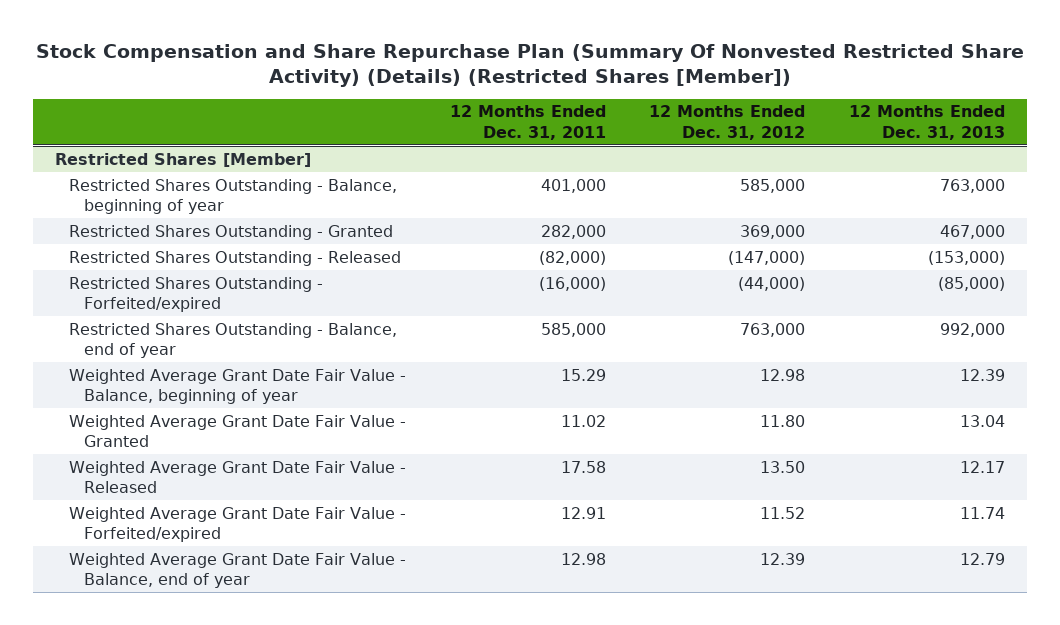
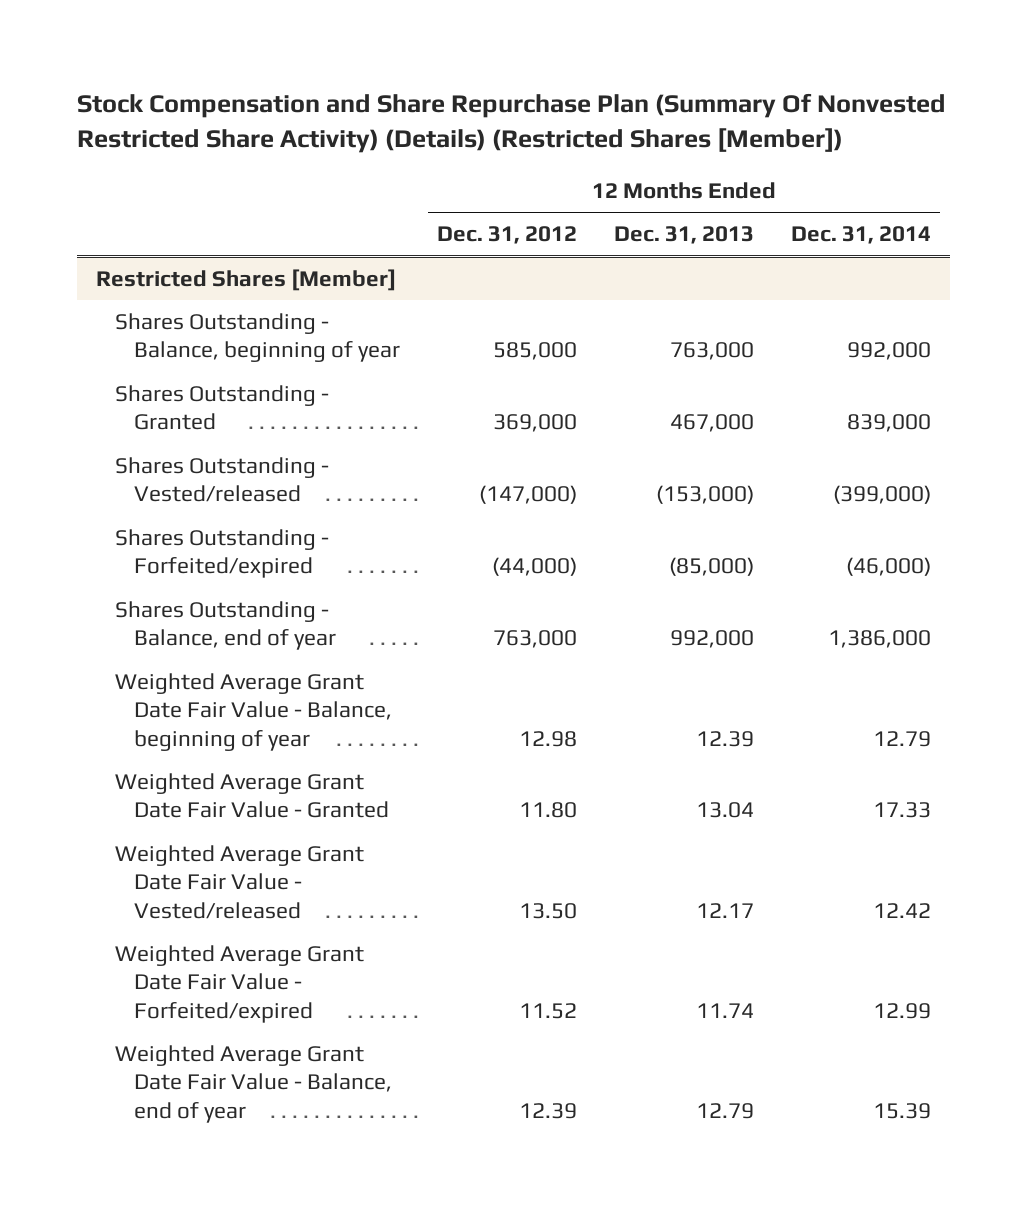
[449,105,606,140] 12 Months Ended Dec. 31, 2011 -> none
none -> [791,226,932,245] Dec. 31, 2014
[69,178,398,214] Restricted Shares Outstanding - Balance, beginning of year -> [114,312,401,363] Shares Outstanding - Balance, beginning of year
[69,224,394,240] Restricted Shares Outstanding - Granted -> [114,384,329,431] Shares Outstanding - Granted
[69,250,402,266] Restricted Shares Outstanding - Released -> [114,456,329,503] Shares Outstanding - Vested/released
[69,276,324,312] Restricted Shares Outstanding - Forfeited/expired -> [114,528,329,579] Shares Outstanding - Forfeited/expired
[69,322,398,358] Restricted Shares Outstanding - Balance, end of year -> [114,600,337,651] Shares Outstanding - Balance, end of year
[69,460,407,493] Weighted Average Grant Date Fair Value - Released -> [114,844,364,919] Weighted Average Grant Date Fair Value - Vested/released

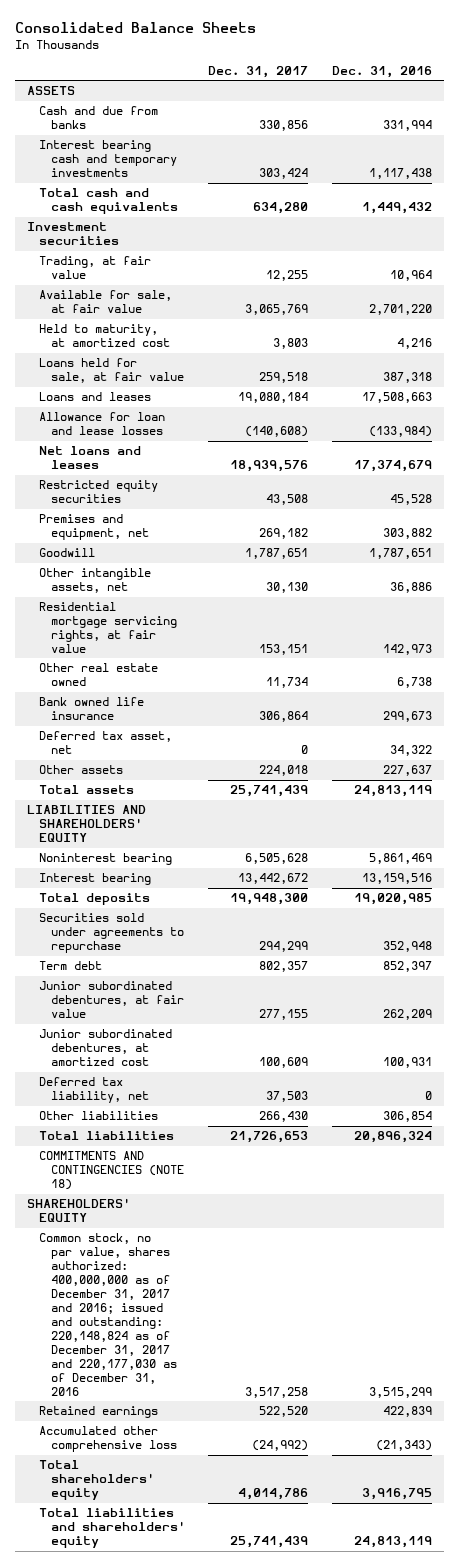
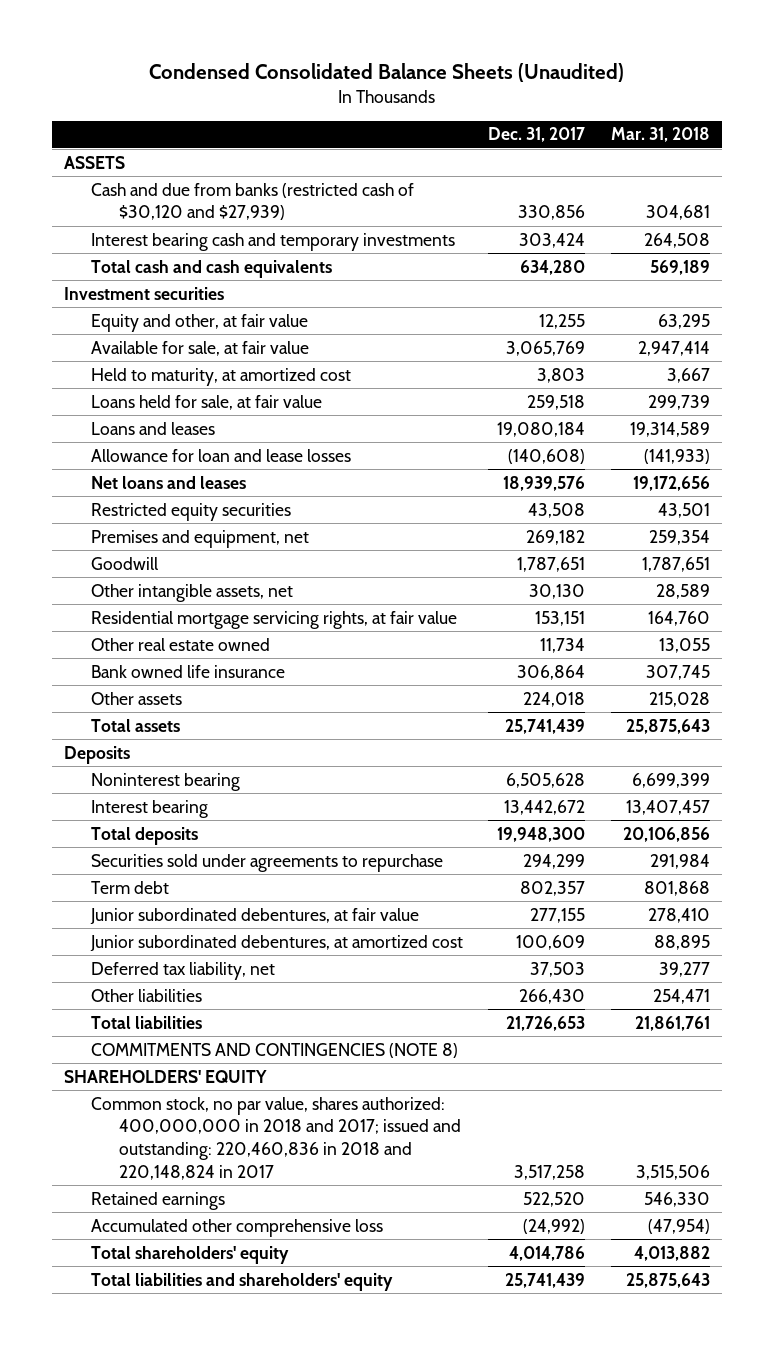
[15,22,257,34] Consolidated Balance Sheets -> [148,63,624,83] Condensed Consolidated Balance Sheets (Unaudited)
[331,66,432,79] Dec. 31, 2016 -> none
none -> [610,127,710,143] Mar. 31, 2018
[38,106,158,130] Cash and due from banks -> [91,182,415,221] Cash and due from banks (restricted cash of $30,120 and $27,939)
[38,256,151,280] Trading, at fair value -> [91,313,309,332] Equity and other, at fair value
[38,731,172,755] Deferred tax asset, net -> none
[26,805,146,843] LIABILITIES AND SHAREHOLDERS' EQUITY -> none
none -> [64,745,131,764] Deposits
[38,1151,184,1191] COMMITMENTS AND CONTINGENCIES (NOTE 18) -> [91,1042,459,1058] COMMITMENTS AND CONTINGENCIES (NOTE 8)
[38,1233,177,1397] Common stock, no par value, shares authorized: 400,000,000 as of December 31, 2017 and 2016; issued and outstanding: 220,148,824 as of December 31, 2017 and 220,177,030 as of December 31, 2016 -> [91,1096,461,1180] Common stock, no par value, shares authorized: 400,000,000 in 2018 and 2017; issued and outstanding: 220,460,836 in 2018 and 220,148,824 in 2017

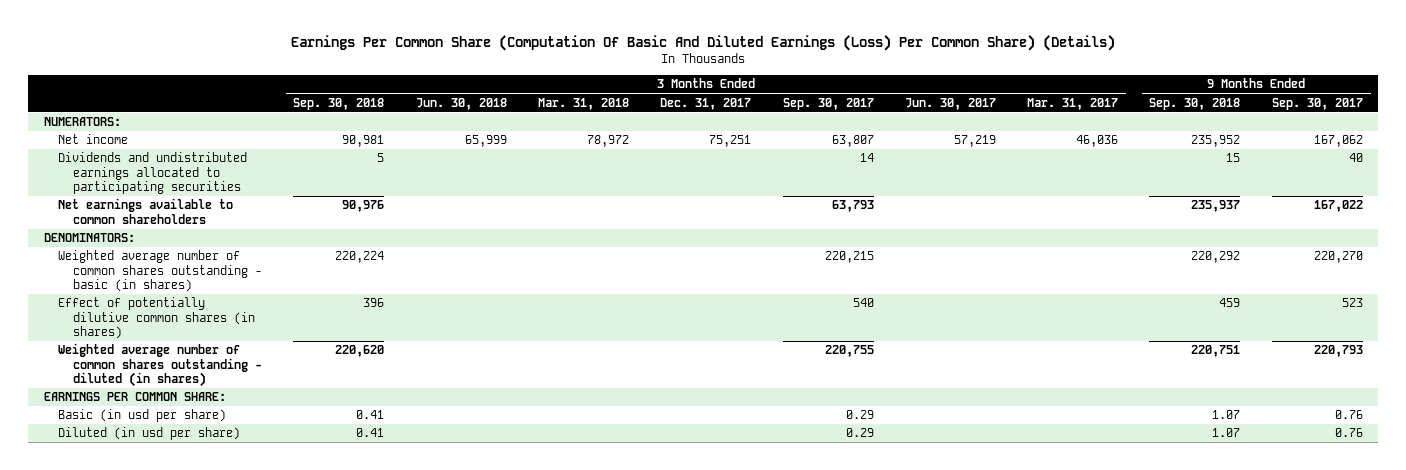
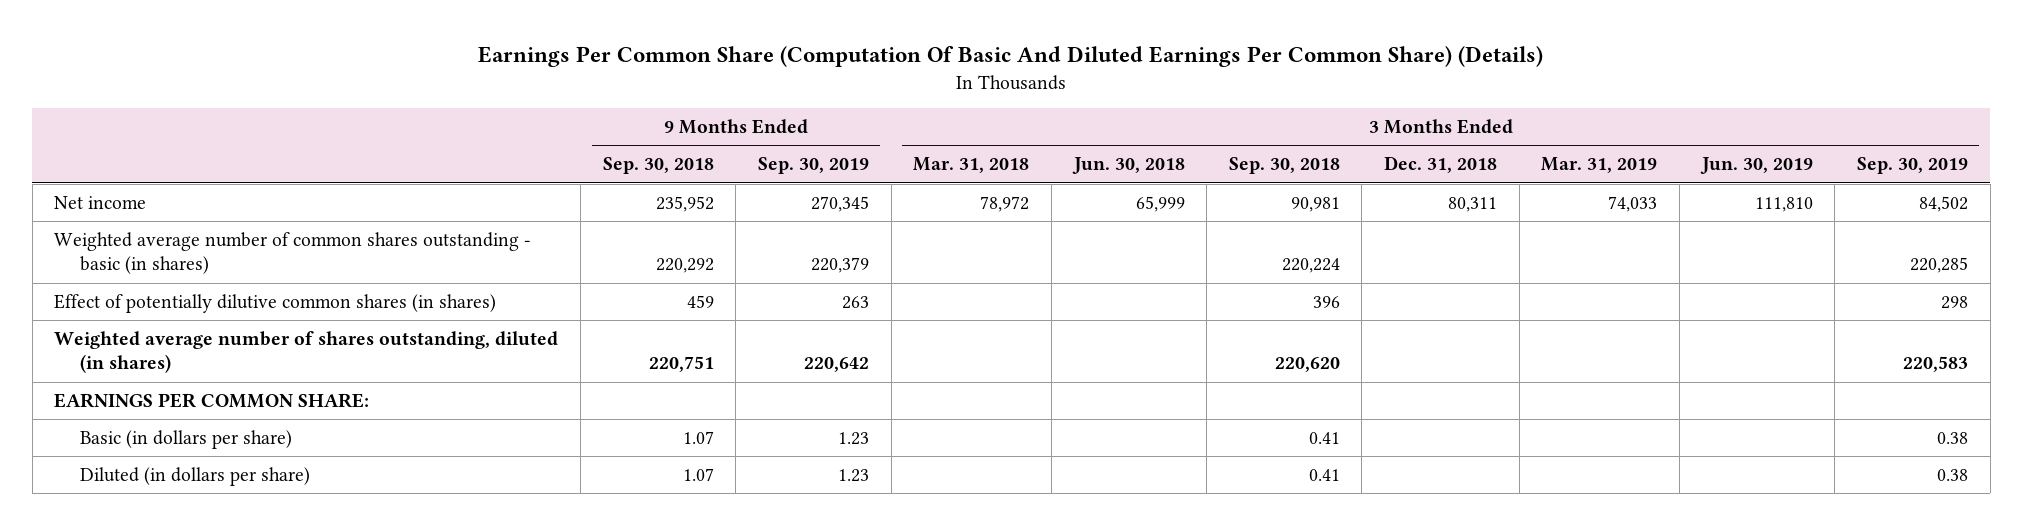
[291,34,1116,51] Earnings Per Common Share (Computation Of Basic And Diluted Earnings (Loss) Per Common Share) (Details) -> [478,46,1544,68] Earnings Per Common Share (Computation Of Basic And Diluted Earnings Per Common Share) (Details)
[660,97,752,110] Dec. 31, 2017 -> none
[782,97,874,110] Sep. 30, 2017 -> none
[904,97,996,110] Jun. 30, 2017 -> none
[1027,97,1119,110] Mar. 31, 2017 -> none
[1271,97,1363,110] Sep. 30, 2017 -> none
none -> [758,157,870,175] Sep. 30, 2019
none -> [1384,156,1498,174] Dec. 31, 2018
none -> [1541,157,1658,174] Mar. 31, 2019
none -> [1699,157,1813,175] Jun. 30, 2019
none -> [1856,157,1968,175] Sep. 30, 2019
[43,117,121,127] NUMERATORS: -> none
[58,152,248,194] Dividends and undistributed earnings allocated to participating securities -> none
[58,198,234,224] Net earnings available to common shareholders -> none
[43,233,135,243] DENOMINATORS: -> none
[58,343,263,387] Weighted average number of common shares outstanding - diluted (in shares) -> [54,330,559,374] Weighted average number of shares outstanding, diluted (in shares)
[58,409,227,423] Basic (in usd per share) -> [80,429,293,449] Basic (in dollars per share)
[58,427,241,441] Diluted (in usd per share) -> [80,466,311,486] Diluted (in dollars per share)

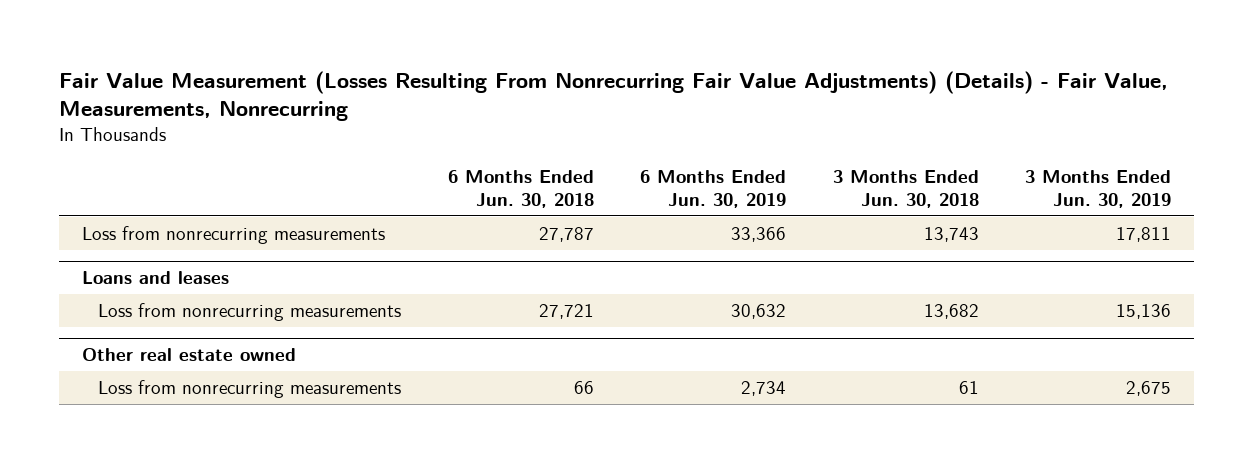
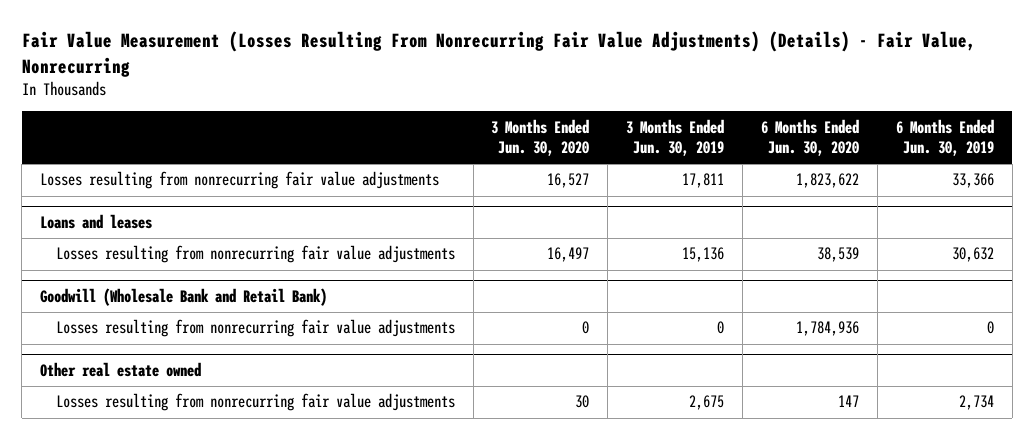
[58,70,1168,122] Fair Value Measurement (Losses Resulting From Nonrecurring Fair Value Adjustments) (Details) - Fair Value, Measurements, Nonrecurring -> [21,31,976,77] Fair Value Measurement (Losses Resulting From Nonrecurring Fair Value Adjustments) (Details) - Fair Value, Nonrecurring
[447,170,594,208] 6 Months Ended Jun. 30, 2018 -> none
[832,170,979,208] 3 Months Ended Jun. 30, 2018 -> none
none -> [491,118,590,157] 3 Months Ended Jun. 30, 2020
none -> [761,118,860,157] 6 Months Ended Jun. 30, 2020
[81,226,385,245] Loss from nonrecurring measurements -> [40,171,440,190] Losses resulting from nonrecurring fair value adjustments
[98,303,402,322] Loss from nonrecurring measurements -> [55,245,455,264] Losses resulting from nonrecurring fair value adjustments
none -> [40,287,328,306] Goodwill (Wholesale Bank and Retail Bank)
none -> [55,319,455,338] Losses resulting from nonrecurring fair value adjustments
[98,380,402,399] Loss from nonrecurring measurements -> [55,393,455,412] Losses resulting from nonrecurring fair value adjustments

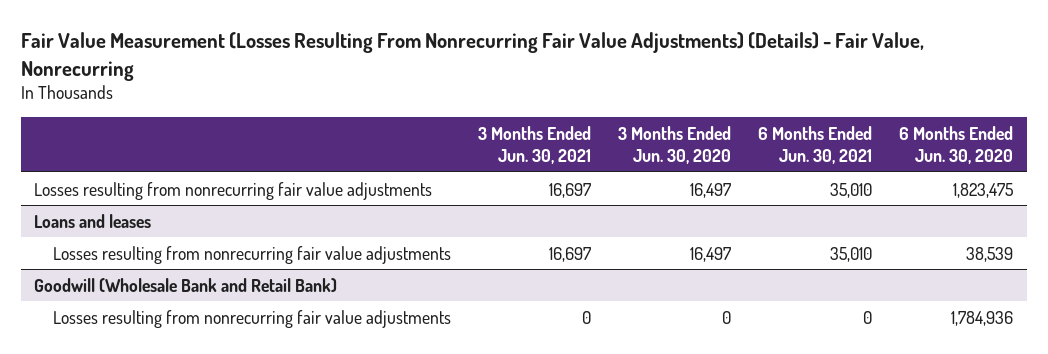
[626,118,725,157] 3 Months Ended Jun. 30, 2019 -> none
[896,118,995,157] 6 Months Ended Jun. 30, 2019 -> none
none -> [477,125,591,165] 3 Months Ended Jun. 30, 2021
none -> [758,125,873,165] 6 Months Ended Jun. 30, 2021
[547,173,590,189] 16,527 -> [690,182,732,198] 16,497
[796,173,860,189] 1,823,622 -> [953,182,1014,198] 1,823,475
[40,361,202,377] Other real estate owned -> none
[55,393,455,412] Losses resulting from nonrecurring fair value adjustments -> none

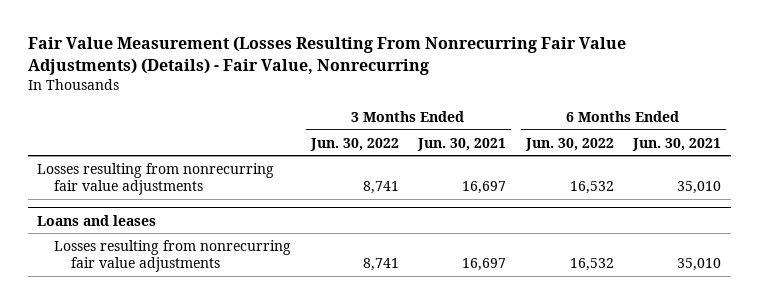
[618,125,732,165] 3 Months Ended Jun. 30, 2020 -> none
[899,125,1014,165] 6 Months Ended Jun. 30, 2020 -> none
none -> [309,137,399,151] Jun. 30, 2022
none -> [524,137,614,151] Jun. 30, 2022
[34,277,338,292] Goodwill (Wholesale Bank and Retail Bank) -> none
[52,309,451,328] Losses resulting from nonrecurring fair value adjustments -> none

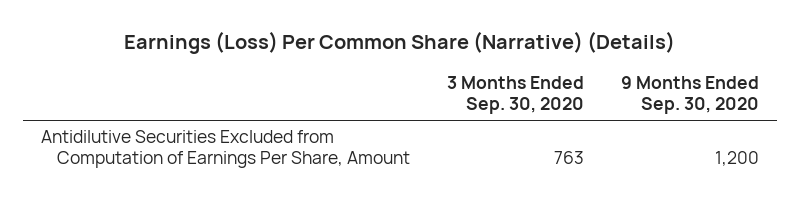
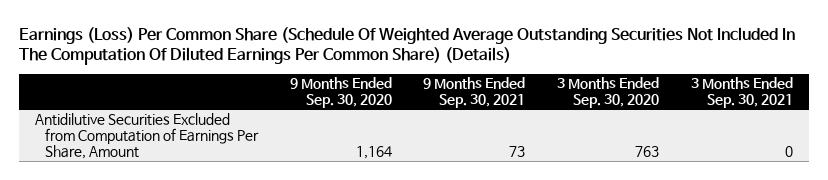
[123,31,675,55] Earnings (Loss) Per Common Share (Narrative) (Details) -> [19,26,796,66] Earnings (Loss) Per Common Share (Schedule Of Weighted Average Outstanding Securities Not Included In The Computation Of Diluted Earnings Per Common Share) (Details)
none -> [423,77,526,109] 9 Months Ended Sep. 30, 2021
none -> [690,77,793,109] 3 Months Ended Sep. 30, 2021
[714,151,759,167] 1,200 -> [355,146,392,160] 1,164

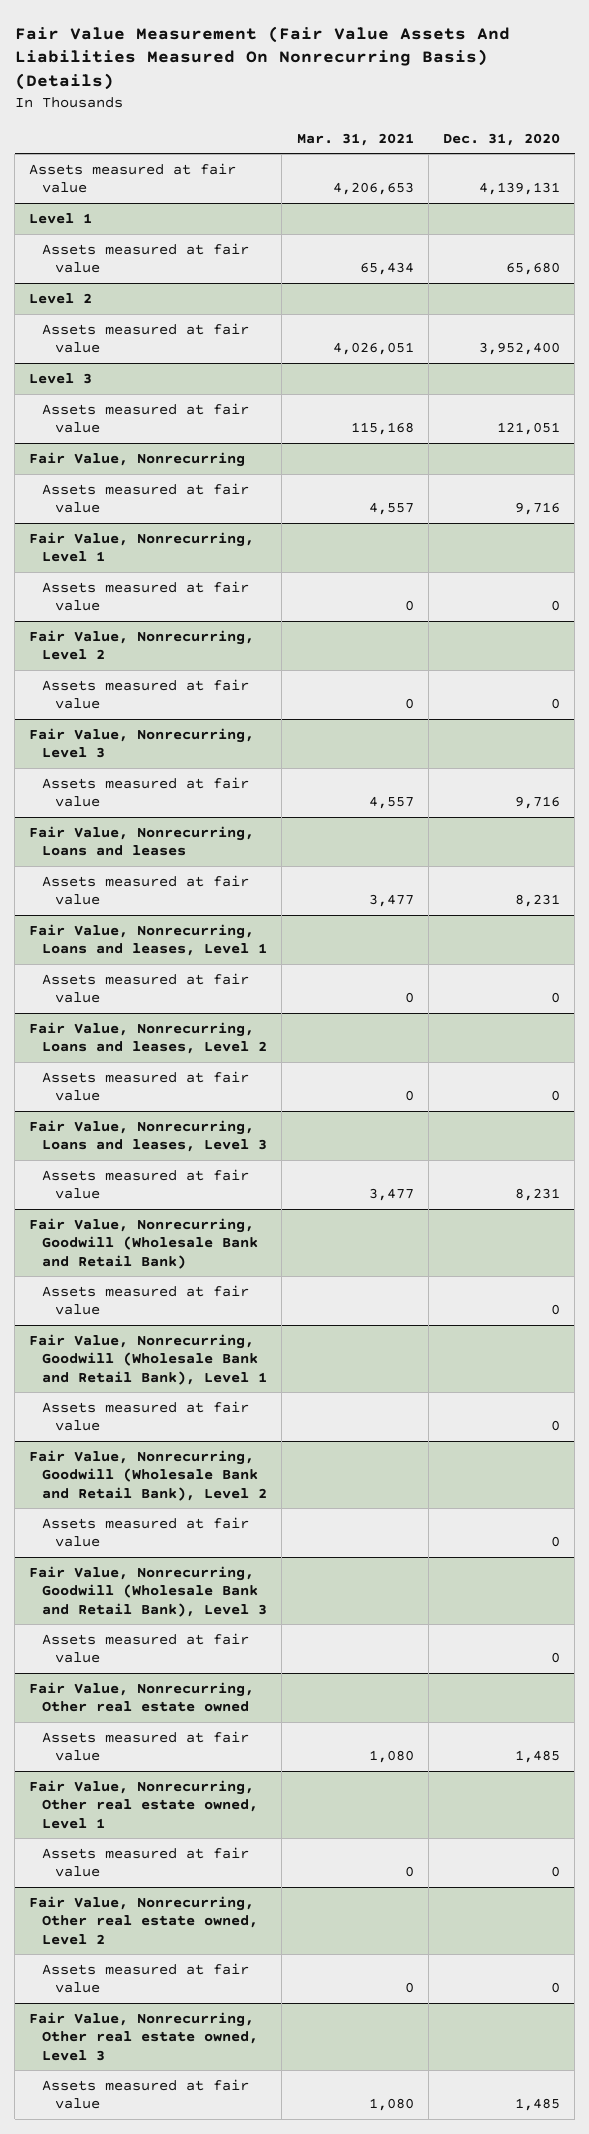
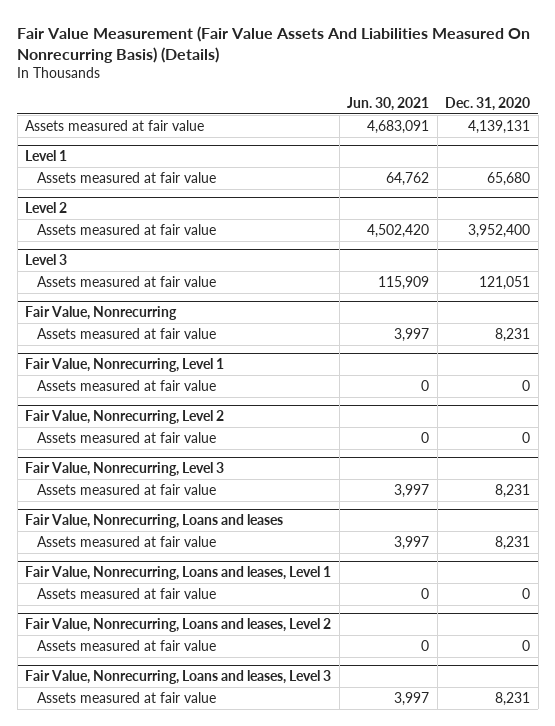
[296,132,414,146] Mar. 31, 2021 -> none
none -> [347,96,430,111] Jun. 30, 2021
[515,502,561,516] 9,716 -> [495,327,531,342] 8,231
[515,796,561,810] 9,716 -> [495,483,531,498] 8,231
[29,1217,259,1269] Fair Value, Nonrecurring, Goodwill (Wholesale Bank and Retail Bank) -> none
[42,1284,250,1316] Assets measured at fair value -> none
[29,1333,268,1385] Fair Value, Nonrecurring, Goodwill (Wholesale Bank and Retail Bank), Level 1 -> none
[42,1400,250,1432] Assets measured at fair value -> none
[29,1449,268,1501] Fair Value, Nonrecurring, Goodwill (Wholesale Bank and Retail Bank), Level 2 -> none
[42,1516,250,1548] Assets measured at fair value -> none
[29,1565,268,1617] Fair Value, Nonrecurring, Goodwill (Wholesale Bank and Retail Bank), Level 3 -> none
[42,1632,250,1664] Assets measured at fair value -> none
[29,1681,255,1713] Fair Value, Nonrecurring, Other real estate owned -> none
[42,1730,250,1762] Assets measured at fair value -> none
[29,1779,259,1829] Fair Value, Nonrecurring, Other real estate owned, Level 1 -> none
[42,1846,250,1878] Assets measured at fair value -> none
[29,1895,259,1945] Fair Value, Nonrecurring, Other real estate owned, Level 2 -> none
[42,1962,250,1994] Assets measured at fair value -> none
[29,2011,259,2061] Fair Value, Nonrecurring, Other real estate owned, Level 3 -> none
[42,2078,250,2110] Assets measured at fair value -> none

